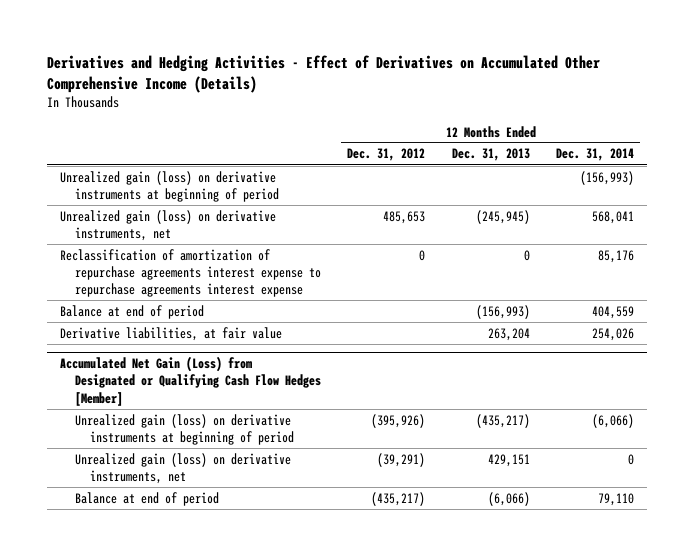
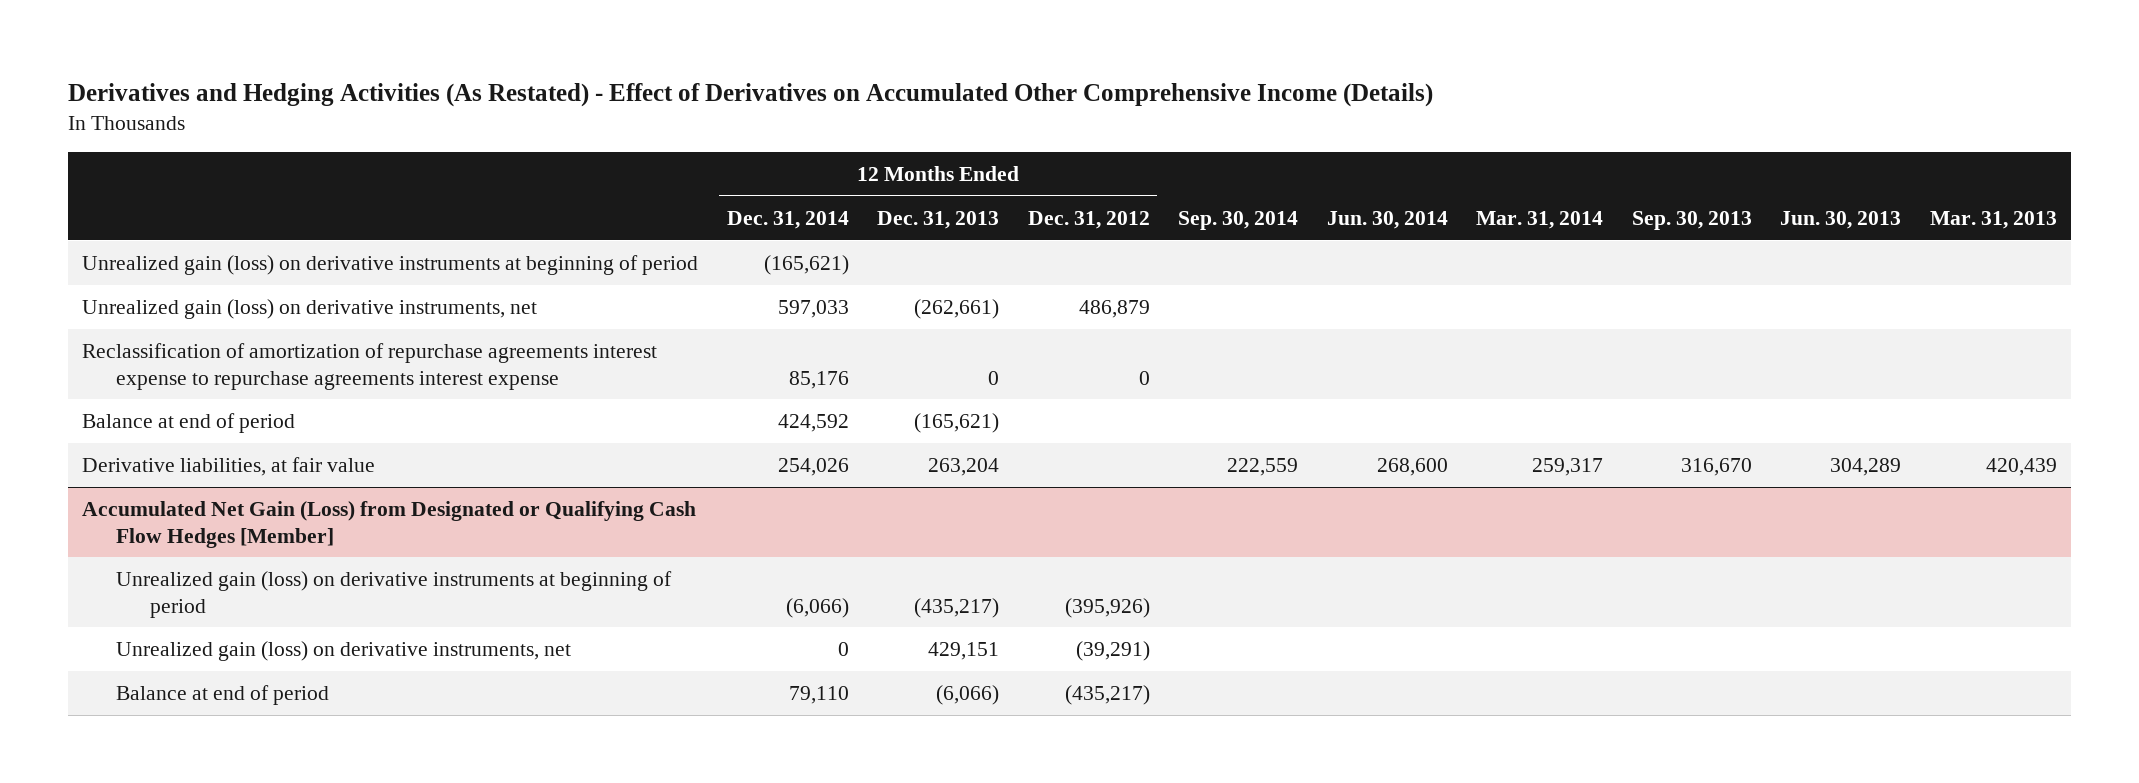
[46,55,600,94] Derivatives and Hedging Activities - Effect of Derivatives on Accumulated Other Comprehensive Income (Details) -> [67,83,1433,108] Derivatives and Hedging Activities (As Restated) - Effect of Derivatives on Accumulated Other Comprehensive Income (Details)
none -> [1178,210,1299,230] Sep. 30, 2014
none -> [1326,210,1448,229] Jun. 30, 2014
none -> [1476,210,1604,229] Mar. 31, 2014
none -> [1631,210,1752,230] Sep. 30, 2013
none -> [1780,210,1902,229] Jun. 30, 2013
none -> [1929,210,2057,229] Mar. 31, 2013
[579,170,634,185] (156,993) -> [763,254,849,275] (165,621)
[383,210,426,224] 485,653 -> [1078,299,1150,318] 486,879
[475,209,530,224] (245,945) -> [914,298,1000,319] (262,661)
[591,210,634,224] 568,041 -> [777,299,849,318] 597,033
[475,304,530,319] (156,993) -> [914,412,1000,433] (165,621)
[591,305,634,319] 404,559 -> [777,413,849,432] 424,592

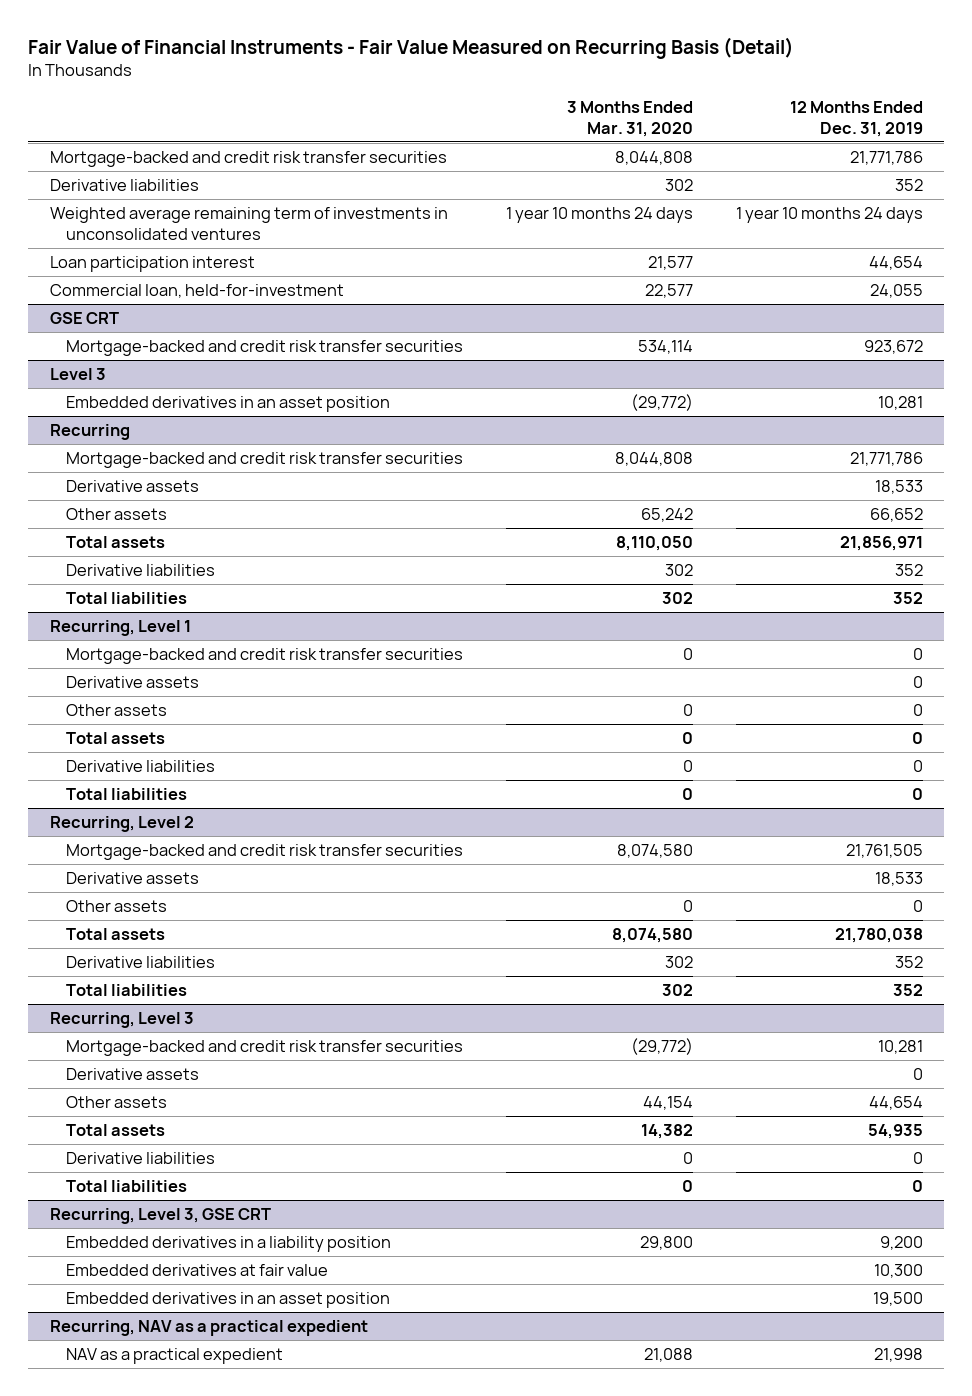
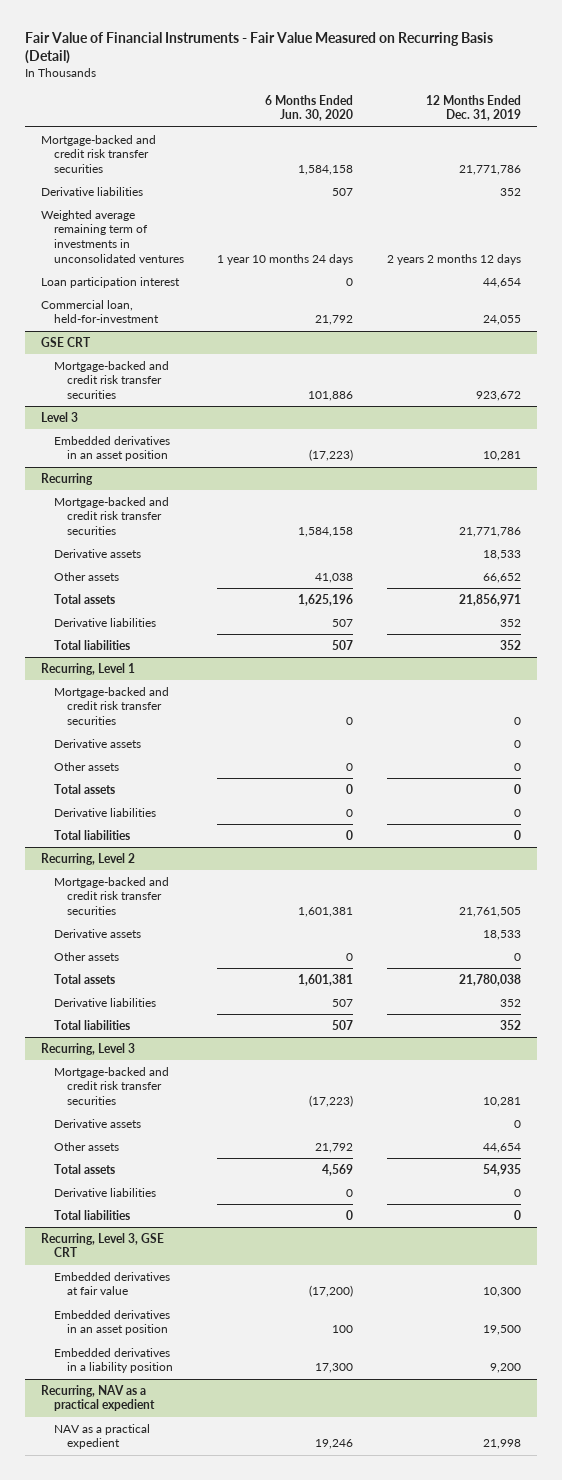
[566,100,693,137] 3 Months Ended Mar. 31, 2020 -> none
none -> [265,94,354,122] 6 Months Ended Jun. 30, 2020
[735,207,923,224] 1 year 10 months 24 days -> [386,253,521,265] 2 years 2 months 12 days
[65,1236,391,1253] Embedded derivatives in a liability position -> [54,1347,174,1374] Embedded derivatives in a liability position

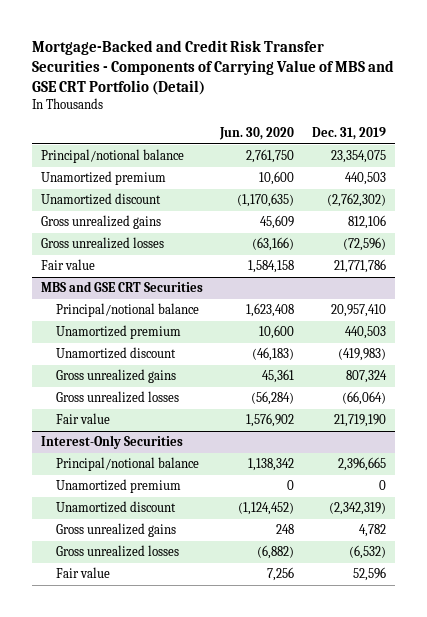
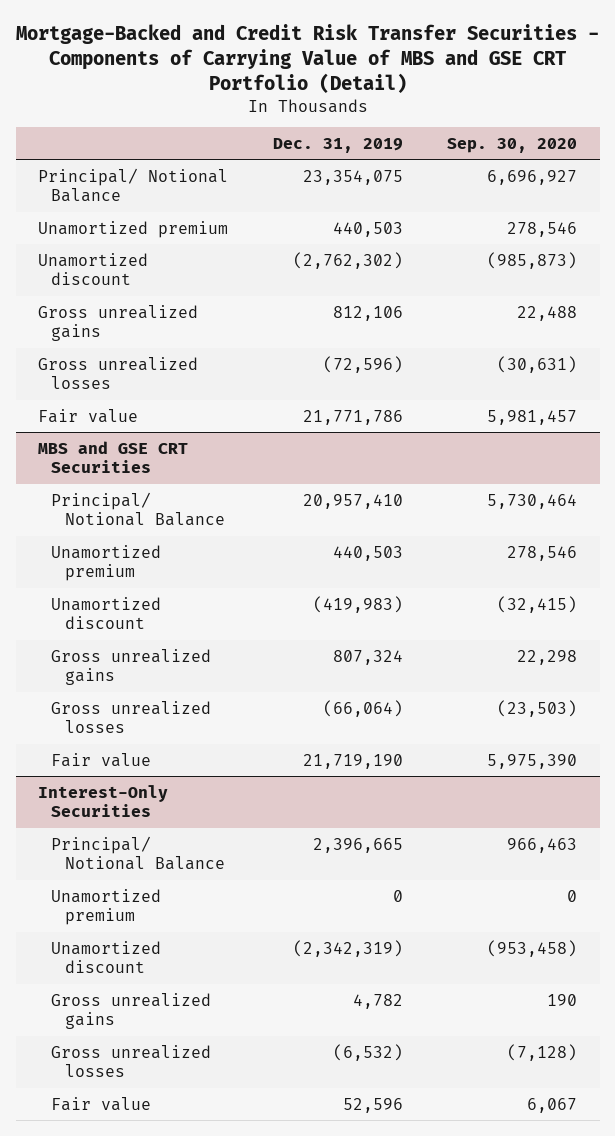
[219,126,295,140] Jun. 30, 2020 -> none
none -> [447,138,578,154] Sep. 30, 2020
[40,149,184,164] Principal/notional balance -> [38,167,229,203] Principal/ Notional Balance
[55,303,199,318] Principal/notional balance -> [51,491,225,527] Principal/ Notional Balance
[55,457,199,472] Principal/notional balance -> [51,835,225,871] Principal/ Notional Balance

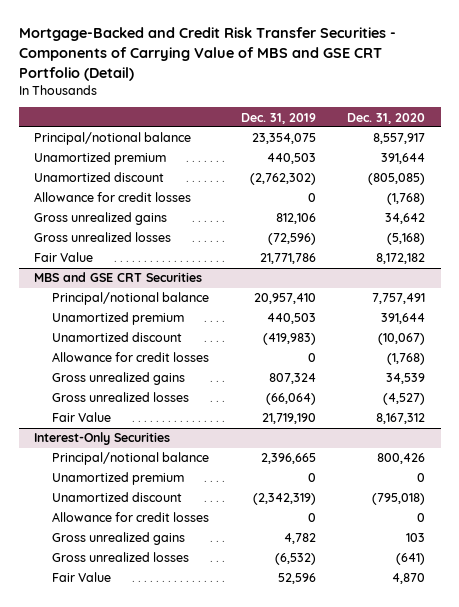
[447,138,578,154] Sep. 30, 2020 -> none
none -> [347,112,426,124] Dec. 31, 2020
[38,167,229,203] Principal/ Notional Balance -> [34,132,192,146] Principal/notional balance
none -> [34,192,192,203] Allowance for credit losses
[38,408,139,423] Fair value -> [34,252,94,263] Fair Value
[51,491,225,527] Principal/ Notional Balance -> [52,292,210,306] Principal/notional balance
none -> [52,352,210,363] Allowance for credit losses
[51,752,152,767] Fair value -> [52,412,112,423] Fair Value
[51,835,225,871] Principal/ Notional Balance -> [52,452,210,466] Principal/notional balance
none -> [52,512,210,523] Allowance for credit losses
[51,1096,152,1111] Fair value -> [52,572,112,583] Fair Value

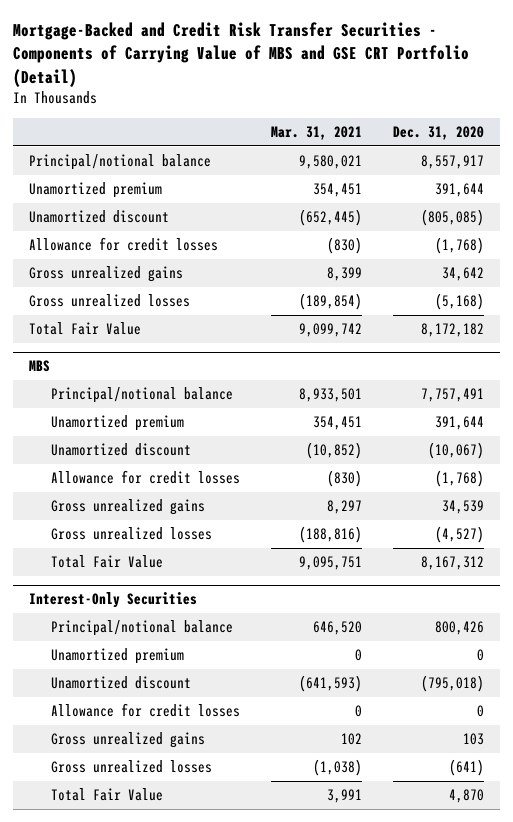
[240,112,316,124] Dec. 31, 2019 -> none
none -> [271,125,363,140] Mar. 31, 2021
[34,272,203,283] MBS and GSE CRT Securities -> none
[34,252,94,263] Fair Value -> [28,322,141,336] Total Fair Value
none -> [28,360,50,373] MBS
[52,412,112,423] Fair Value -> [51,555,164,569] Total Fair Value
[52,572,112,583] Fair Value -> [51,788,164,802] Total Fair Value

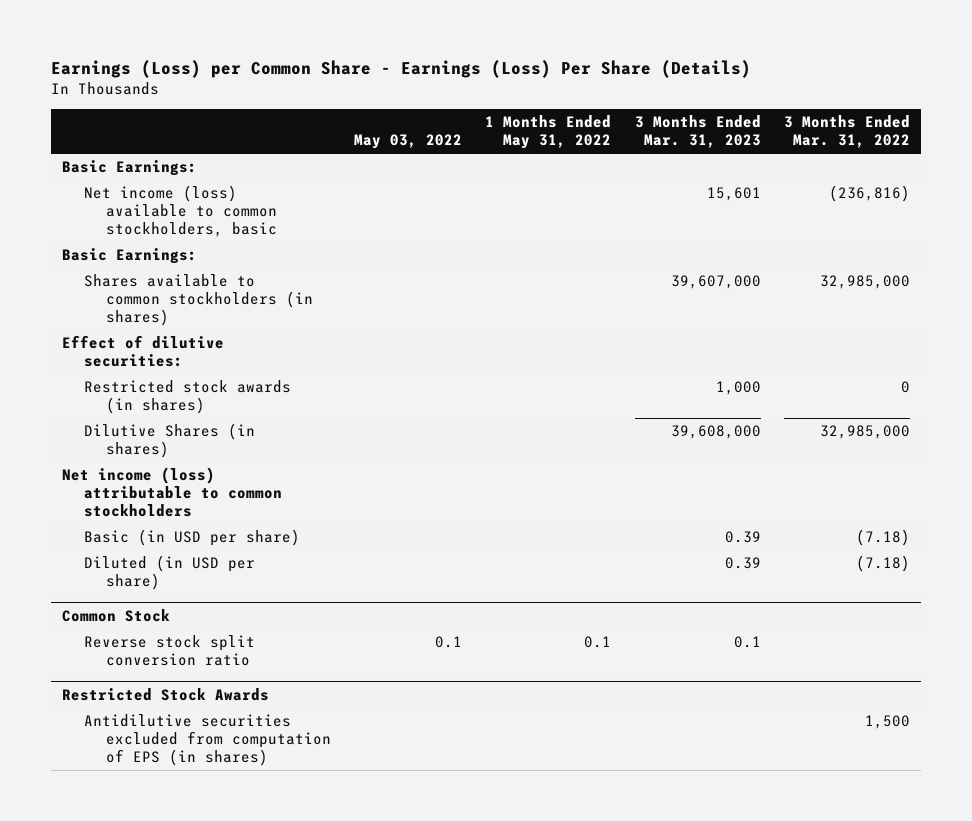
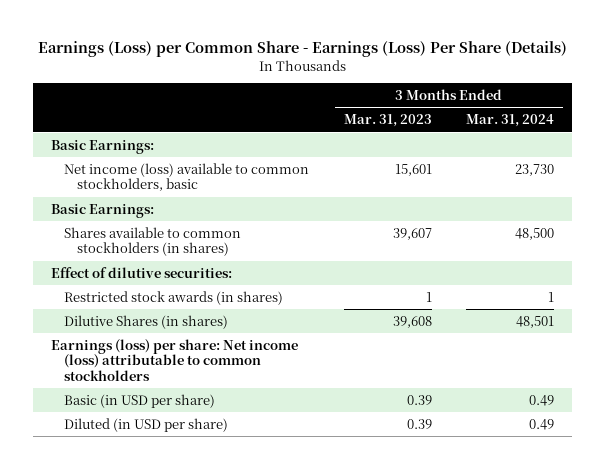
[354,134,463,150] May 03, 2022 -> none
[485,115,612,150] 1 Months Ended May 31, 2022 -> none
[783,115,910,149] 3 Months Ended Mar. 31, 2022 -> none
none -> [466,114,555,128] Mar. 31, 2024
[670,275,761,290] 39,607,000 -> [392,227,432,240] 39,607
[715,381,761,396] 1,000 -> [425,291,432,302] 1
[670,425,761,440] 39,608,000 -> [392,315,432,328] 39,608
[62,467,283,518] Net income (loss) attributable to common stockholders -> [50,338,298,381] Earnings (loss) per share: Net income (loss) attributable to common stockholders
[62,609,171,623] Common Stock -> none
[84,635,256,667] Reverse stock split conversion ratio -> none
[62,688,270,702] Restricted Stock Awards -> none
[84,714,332,767] Antidilutive securities excluded from computation of EPS (in shares) -> none

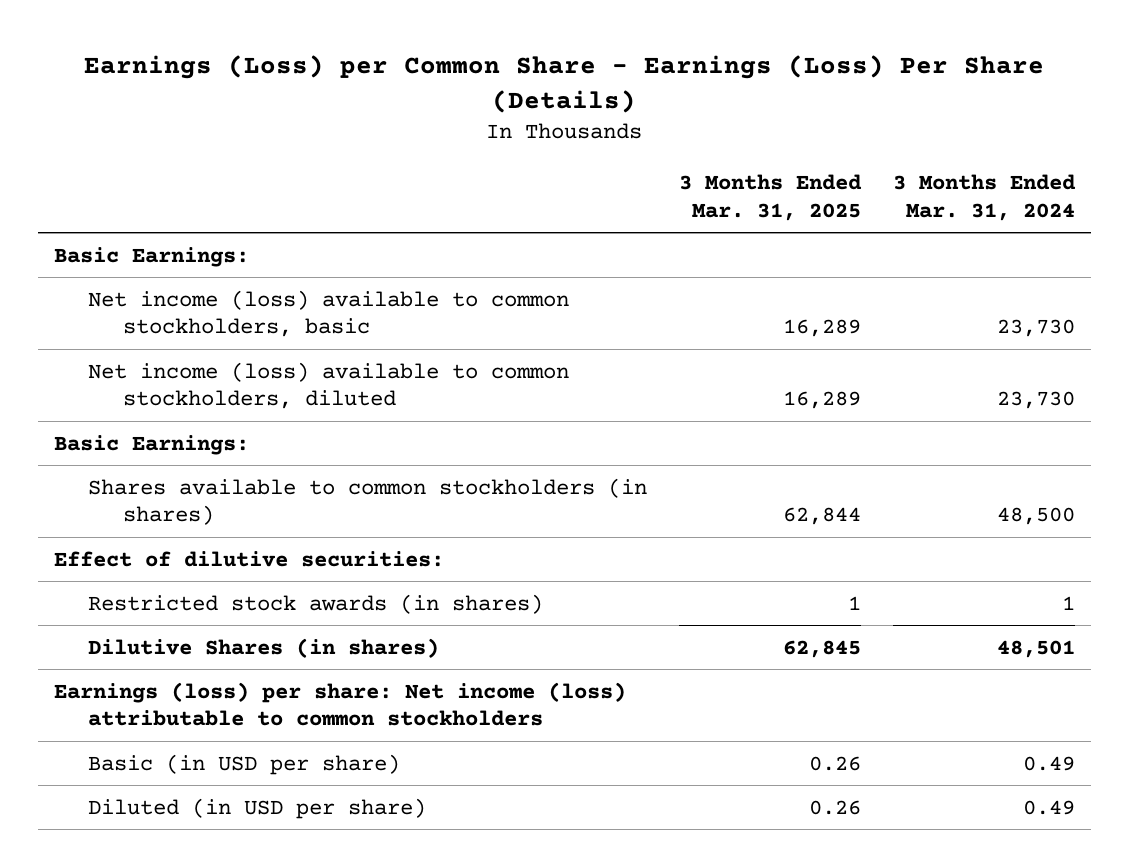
[343,114,432,128] Mar. 31, 2023 -> none
none -> [679,174,863,221] 3 Months Ended Mar. 31, 2025
none -> [88,361,570,409] Net income (loss) available to common stockholders, diluted

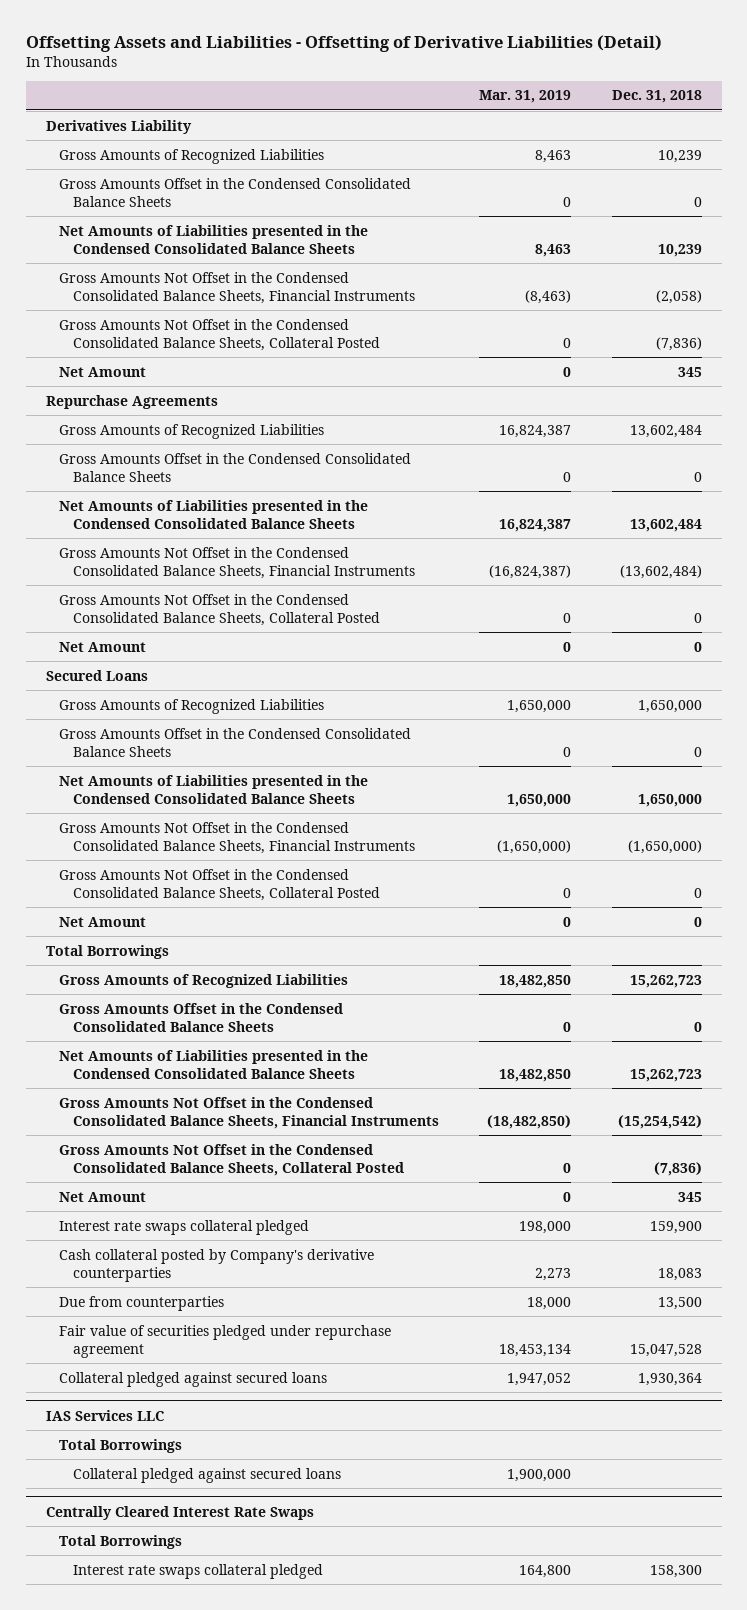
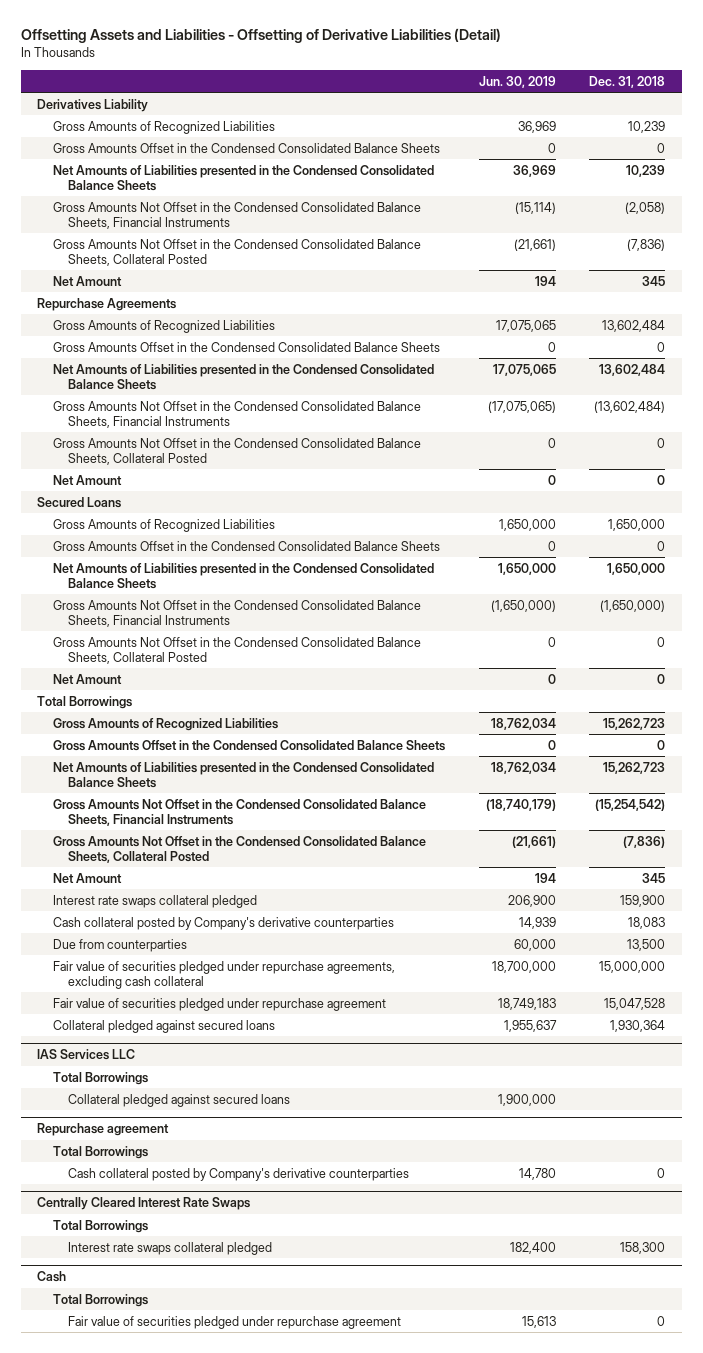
[479,90,572,104] Mar. 31, 2019 -> none
none -> [478,75,556,88] Jun. 30, 2019
none -> [52,960,395,989] Fair value of securities pledged under repurchase agreements, excluding cash collateral
none -> [37,1123,170,1137] Repurchase agreement
none -> [52,1145,148,1159] Total Borrowings
none -> [68,1167,410,1181] Cash collateral posted by Company's derivative counterparties
none -> [37,1271,67,1283] Cash
none -> [52,1293,148,1307] Total Borrowings
none -> [68,1315,402,1329] Fair value of securities pledged under repurchase agreement

